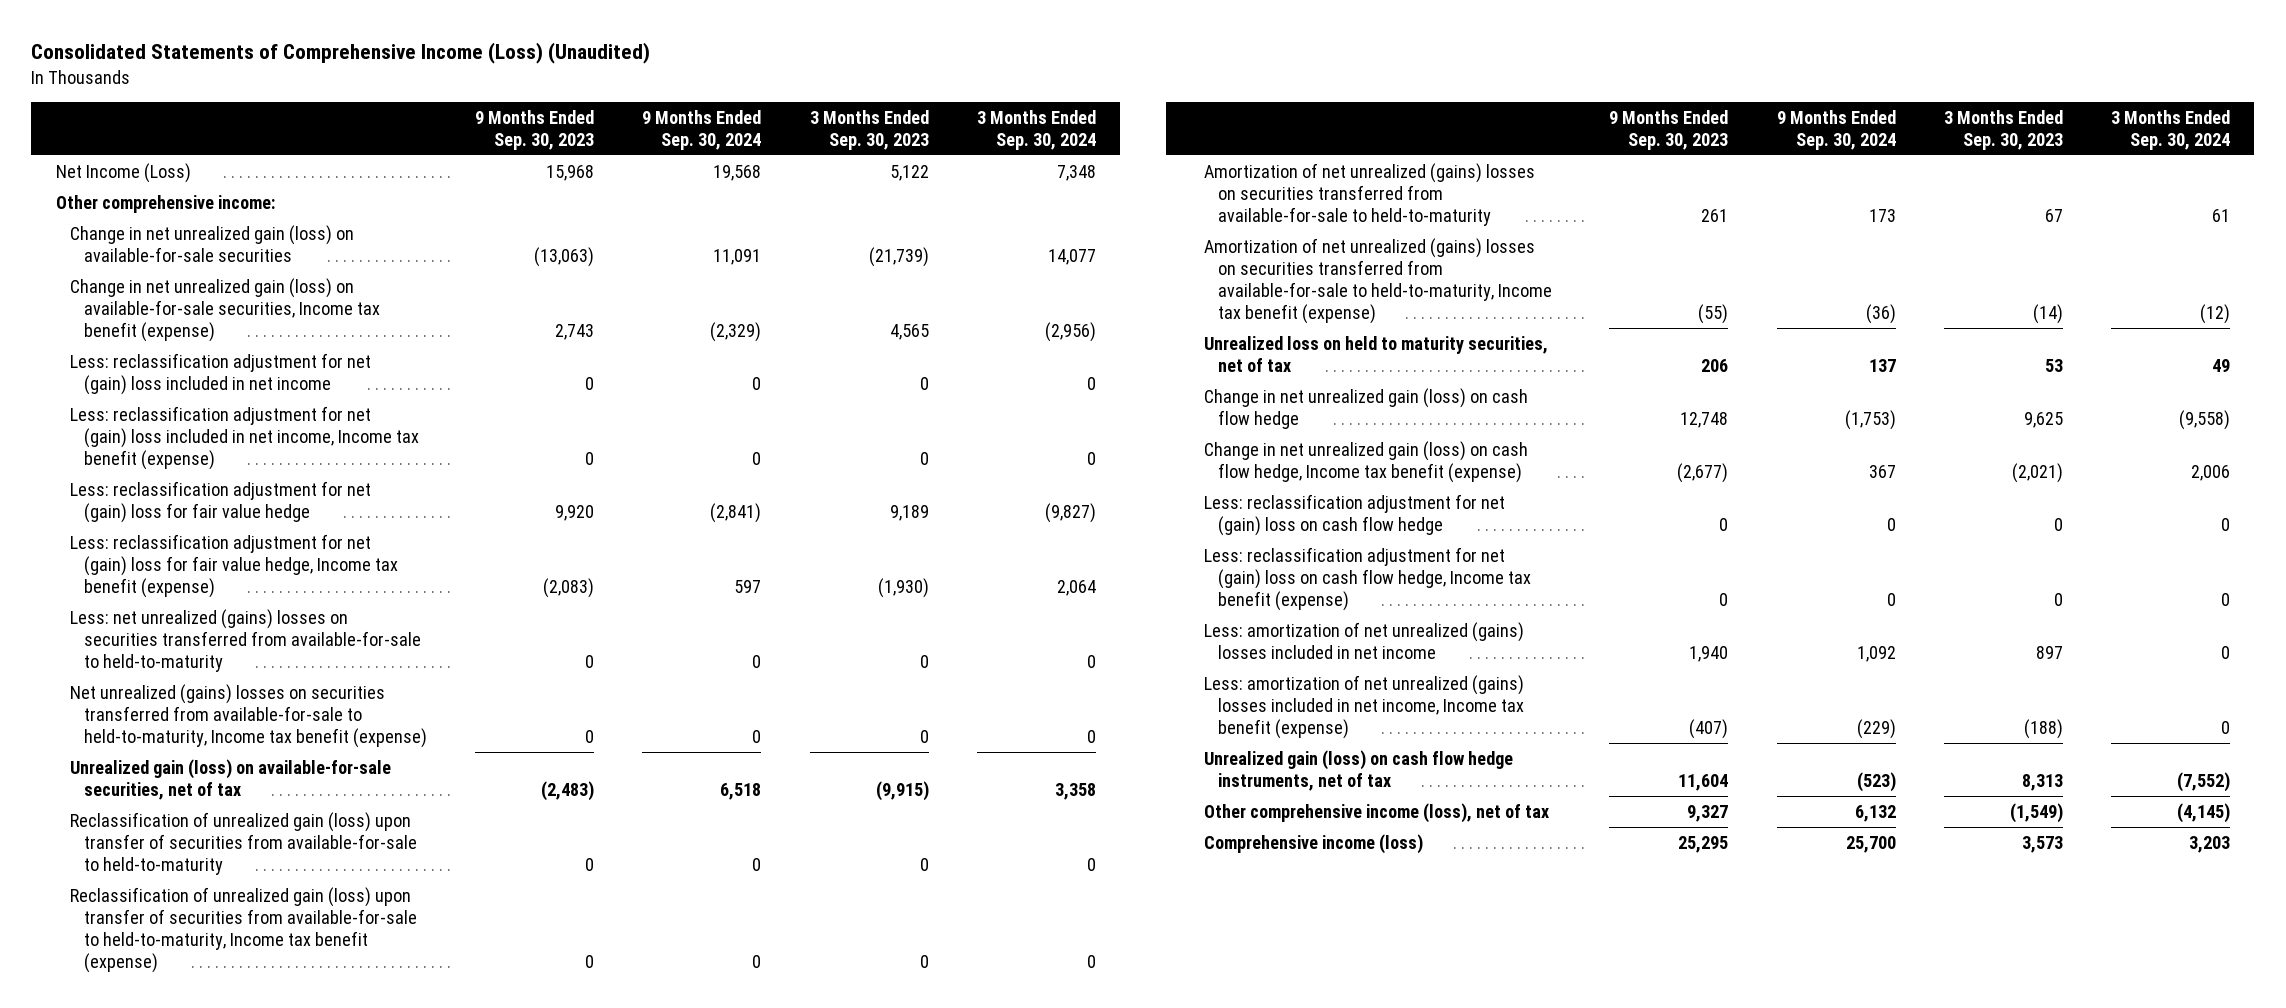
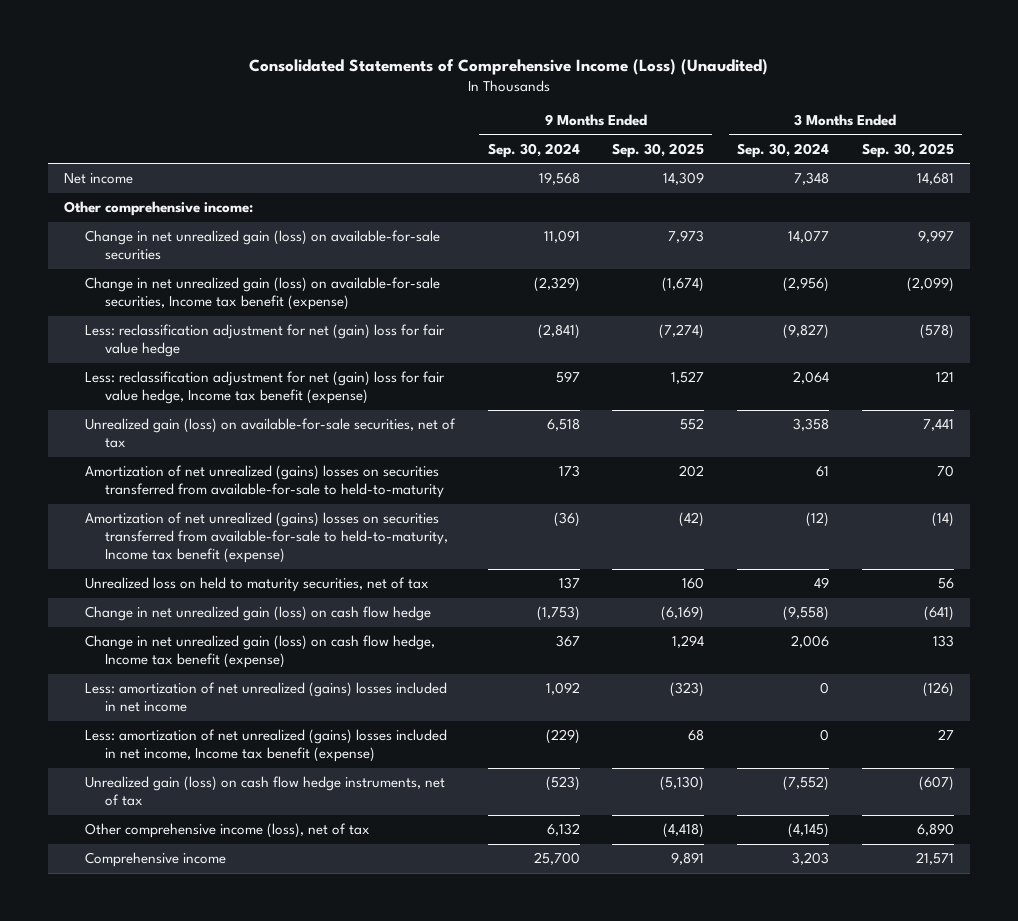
[475,109,595,150] 9 Months Ended Sep. 30, 2023 -> none
[809,109,929,150] 3 Months Ended Sep. 30, 2023 -> none
none -> [612,142,705,158] Sep. 30, 2025
none -> [861,142,954,158] Sep. 30, 2025
[55,162,191,183] Net Income (Loss) -> [64,173,134,185] Net income
[69,352,371,395] Less: reclassification adjustment for net (gain) loss included in net income -> none
[69,405,419,471] Less: reclassification adjustment for net (gain) loss included in net income, Income tax benefit (expense) -> none
[69,608,421,673] Less: net unrealized (gains) losses on securities transferred from available-for-sale to held-to-maturity -> none
[69,683,427,749] Net unrealized (gains) losses on securities transferred from available-for-sale to held-to-maturity, Income tax benefit (expense) -> none
[69,811,417,876] Reclassification of unrealized gain (loss) upon transfer of securities from available-for-sale to held-to-maturity -> none
[69,886,417,974] Reclassification of unrealized gain (loss) upon transfer of securities from available-for-sale to held-to-maturity, Income tax benefit (expense) -> none
[1203,493,1505,536] Less: reclassification adjustment for net (gain) loss on cash flow hedge -> none
[1203,546,1531,612] Less: reclassification adjustment for net (gain) loss on cash flow hedge, Income tax benefit (expense) -> none
[1203,833,1423,854] Comprehensive income (loss) -> [84,852,226,868] Comprehensive income

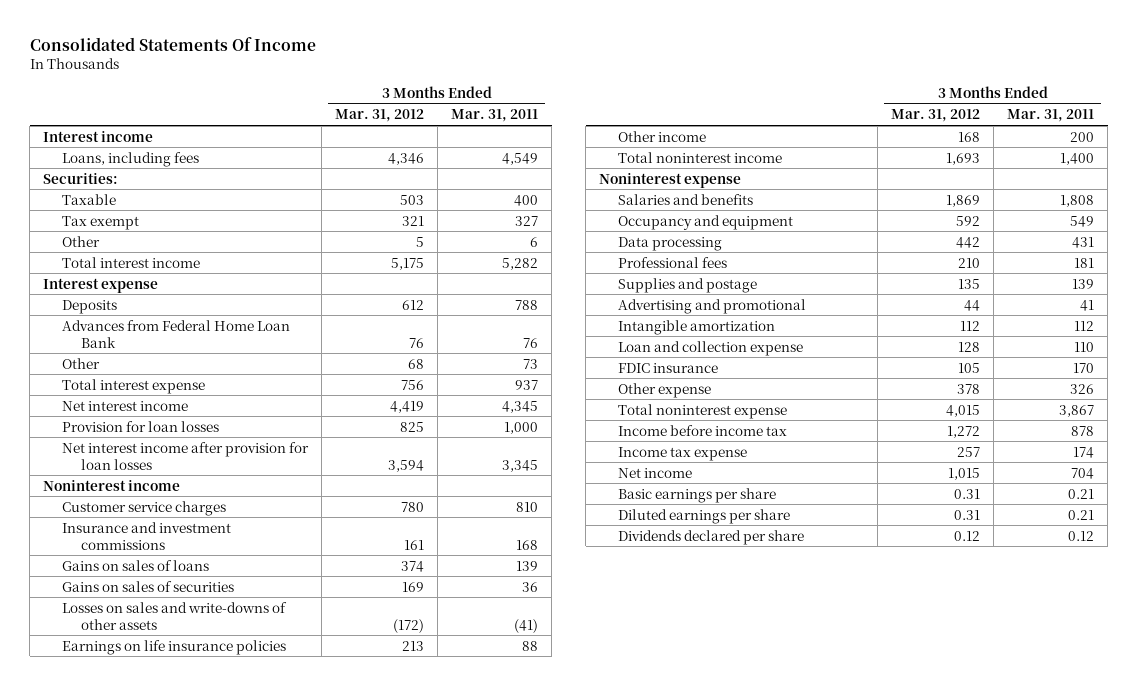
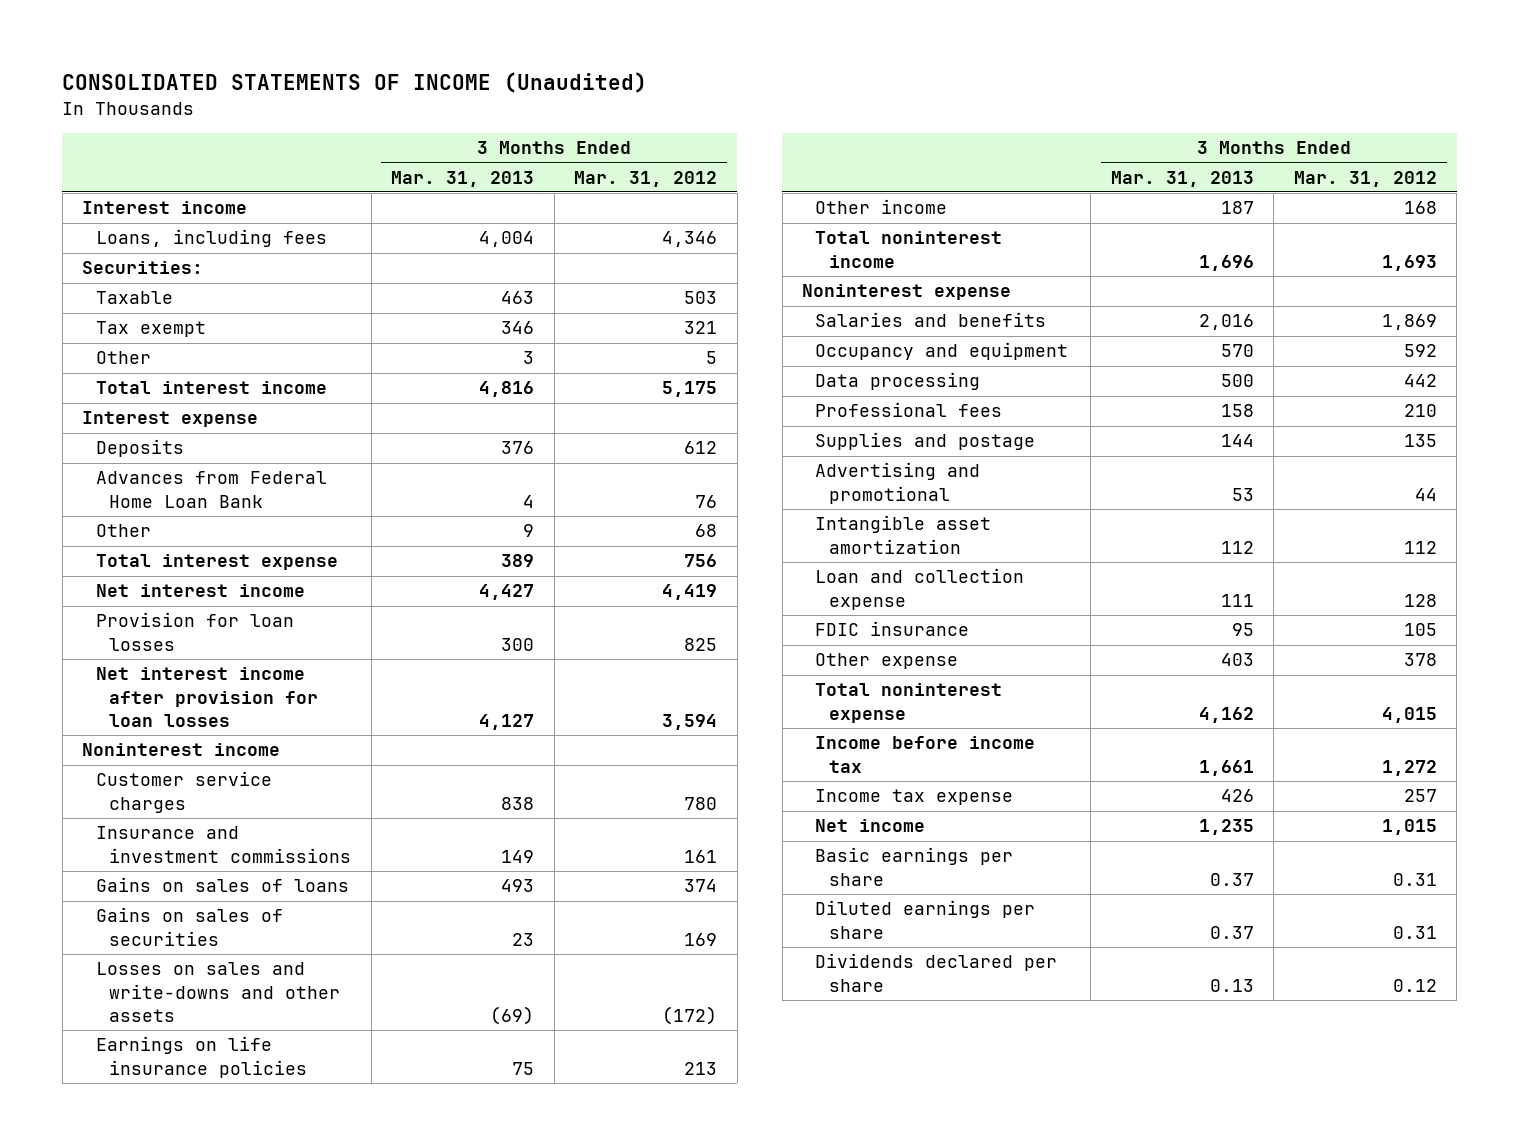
[29,36,316,51] Consolidated Statements Of Income -> [62,72,648,94] CONSOLIDATED STATEMENTS OF INCOME (Unaudited)
[451,109,539,123] Mar. 31, 2011 -> none
none -> [391,170,535,187] Mar. 31, 2013
[62,601,288,630] Losses on sales and write-downs of other assets -> [95,962,341,1023] Losses on sales and write-downs and other assets
[618,319,776,335] Intangible amortization -> [815,515,992,554] Intangible asset amortization

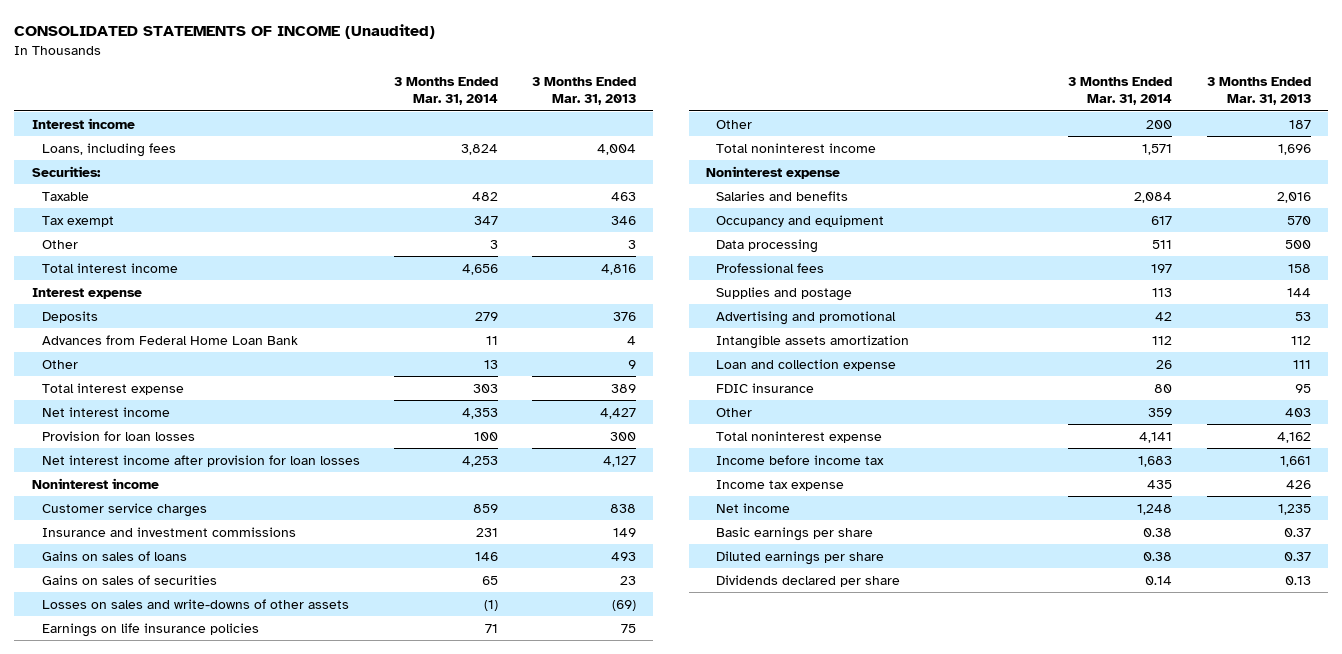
[574,170,718,187] Mar. 31, 2012 -> none
none -> [393,77,498,106] 3 Months Ended Mar. 31, 2014
[95,962,341,1023] Losses on sales and write-downs and other assets -> [41,598,349,609] Losses on sales and write-downs of other assets
[815,199,948,215] Other income -> [715,119,752,129] Other
[815,515,992,554] Intangible asset amortization -> [715,334,909,349] Intangible assets amortization
[815,653,959,670] Other expense -> [715,407,752,417] Other

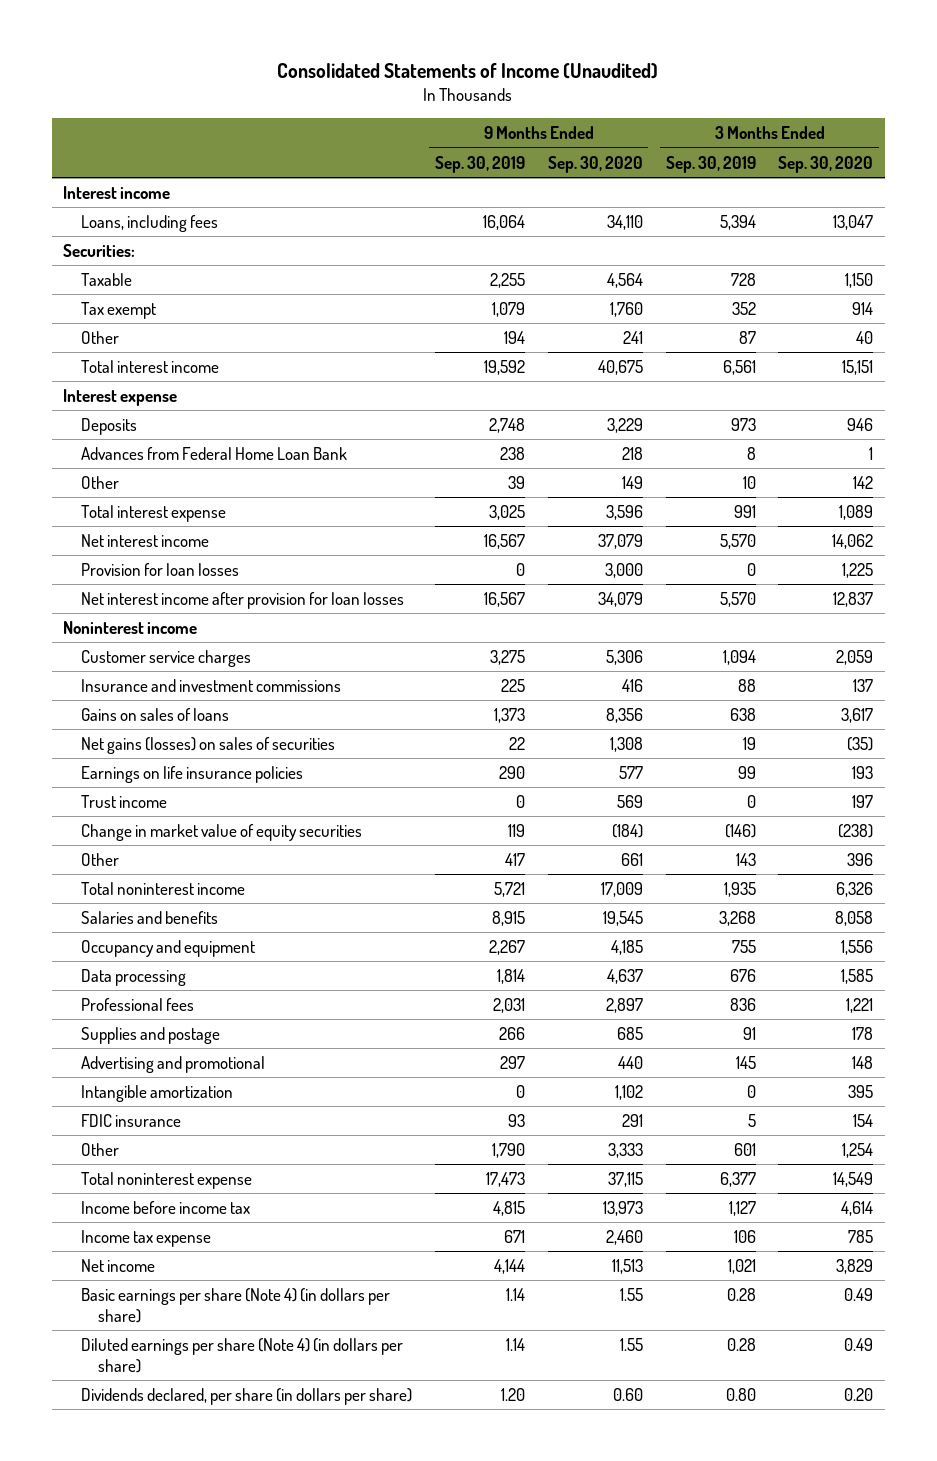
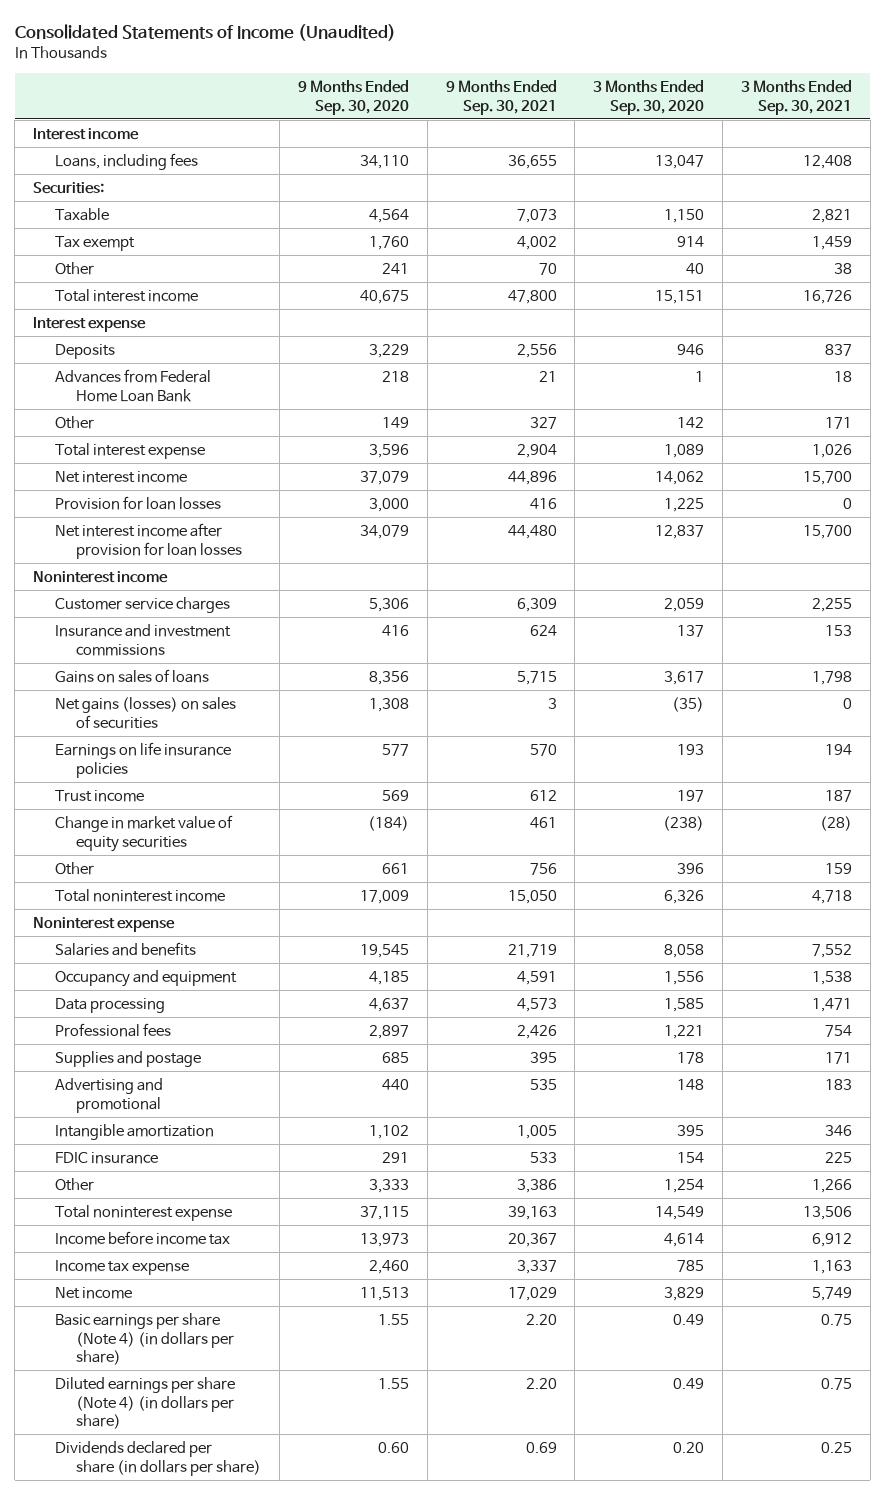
[434,155,525,173] Sep. 30, 2019 -> none
[665,155,756,173] Sep. 30, 2019 -> none
none -> [445,79,557,115] 9 Months Ended Sep. 30, 2021
none -> [741,79,853,115] 3 Months Ended Sep. 30, 2021
none -> [33,916,176,932] Noninterest expense
[80,1387,412,1405] Dividends declared, per share (in dollars per share) -> [54,1440,262,1476] Dividends declared per share (in dollars per share)

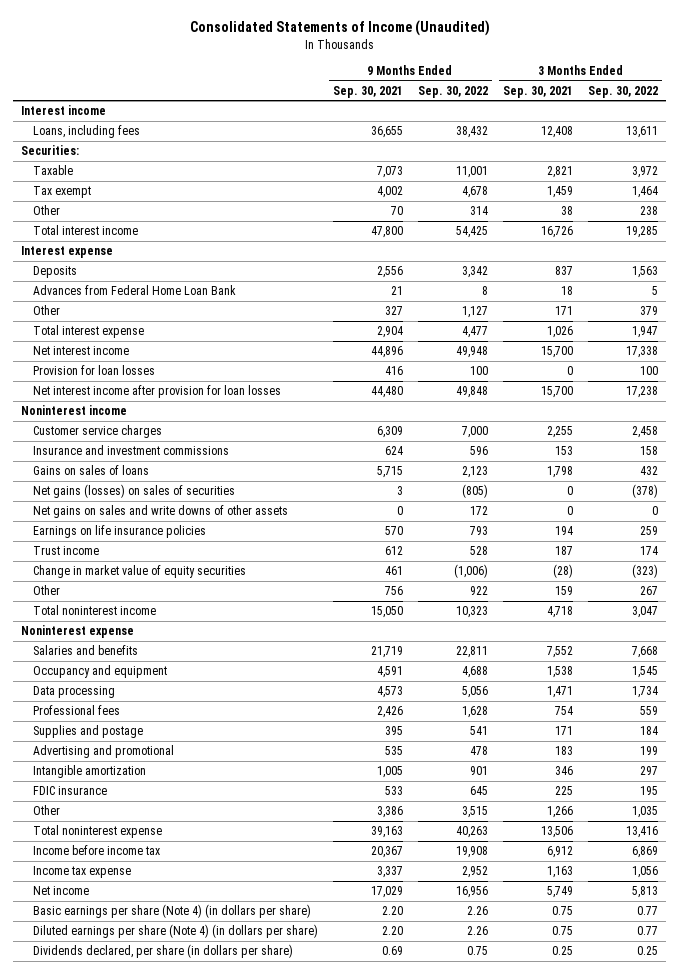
[297,79,409,115] 9 Months Ended Sep. 30, 2020 -> none
[593,79,705,115] 3 Months Ended Sep. 30, 2020 -> none
none -> [417,85,488,98] Sep. 30, 2022
none -> [588,85,659,98] Sep. 30, 2022
none -> [32,505,288,519] Net gains on sales and write downs of other assets
[54,1440,262,1476] Dividends declared per share (in dollars per share) -> [32,944,293,959] Dividends declared, per share (in dollars per share)

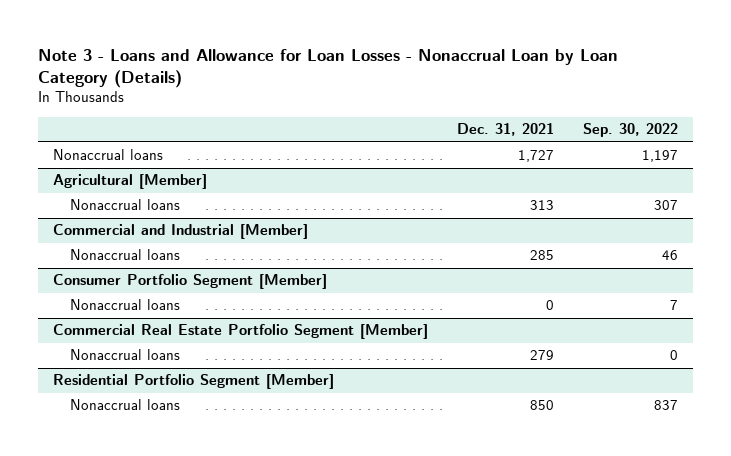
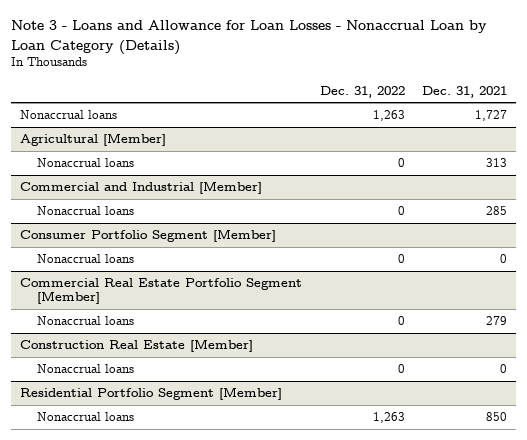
[583,123,679,138] Sep. 30, 2022 -> none
none -> [319,85,405,98] Dec. 31, 2022
none -> [19,339,253,353] Construction Real Estate [Member]
none -> [36,364,134,374] Nonaccrual loans

